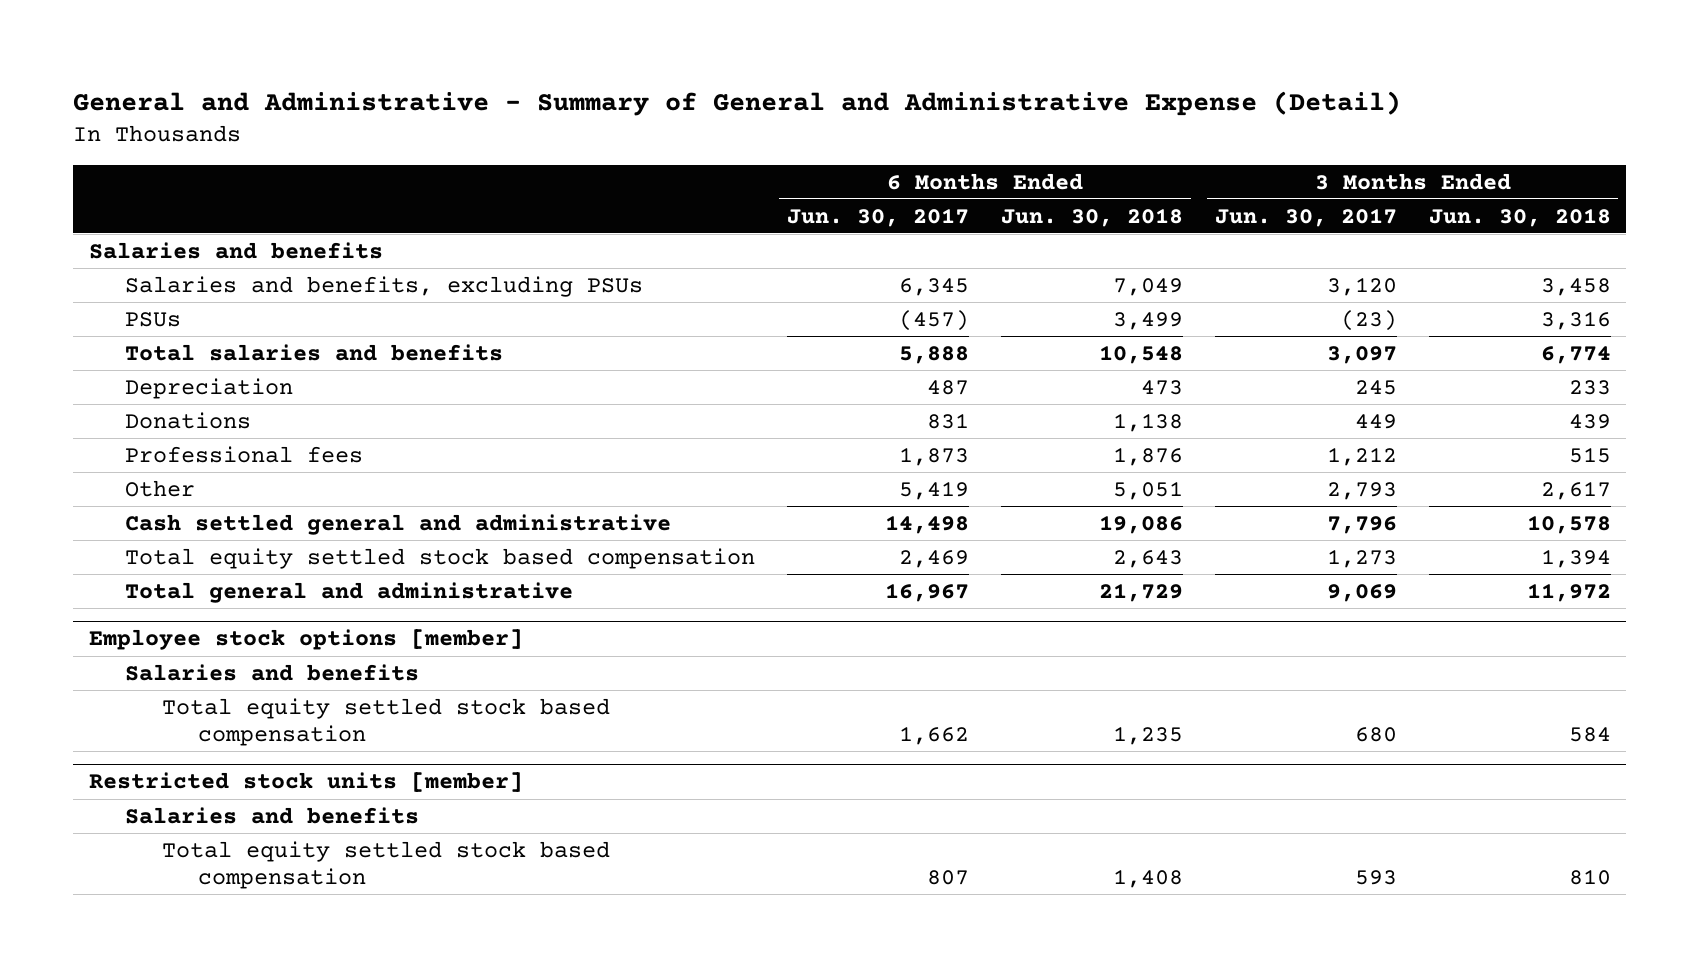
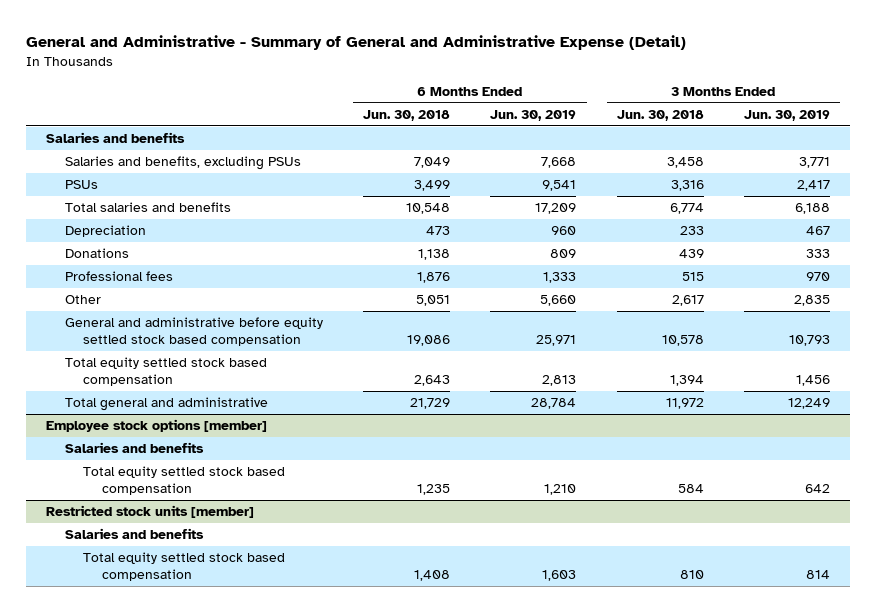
[787,207,970,227] Jun. 30, 2017 -> none
[1214,207,1397,227] Jun. 30, 2017 -> none
none -> [490,109,577,121] Jun. 30, 2019
none -> [744,109,831,121] Jun. 30, 2019
[125,513,672,535] Cash settled general and administrative -> [64,317,323,347] General and administrative before equity settled stock based compensation

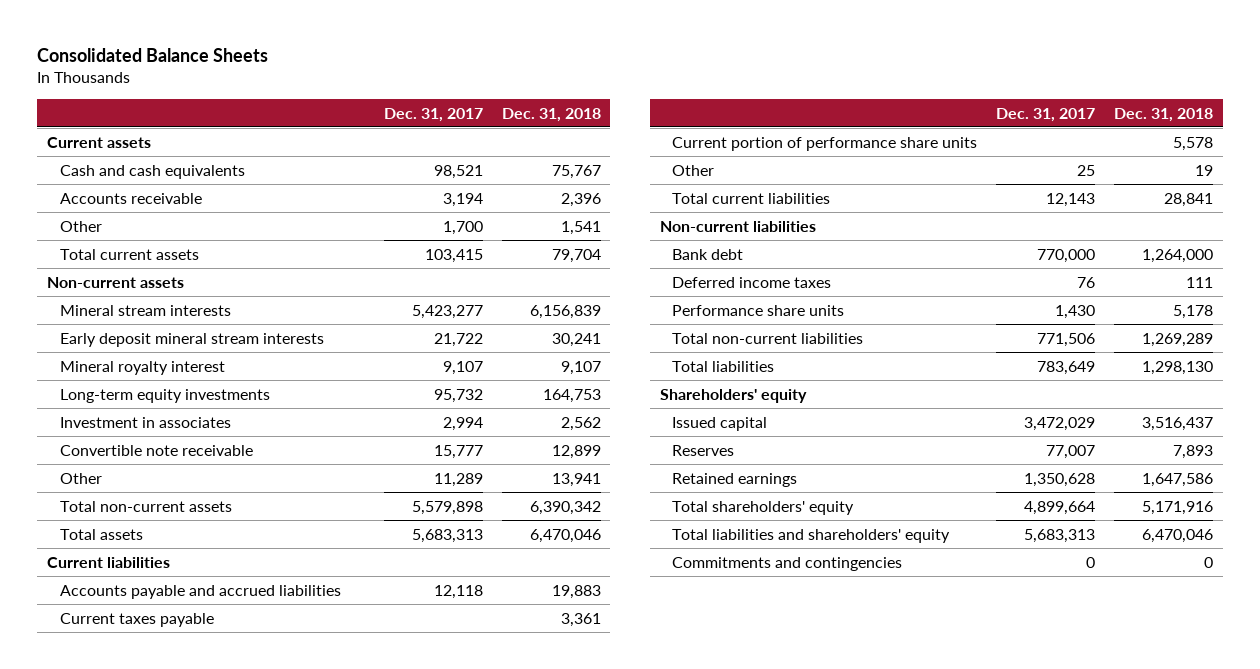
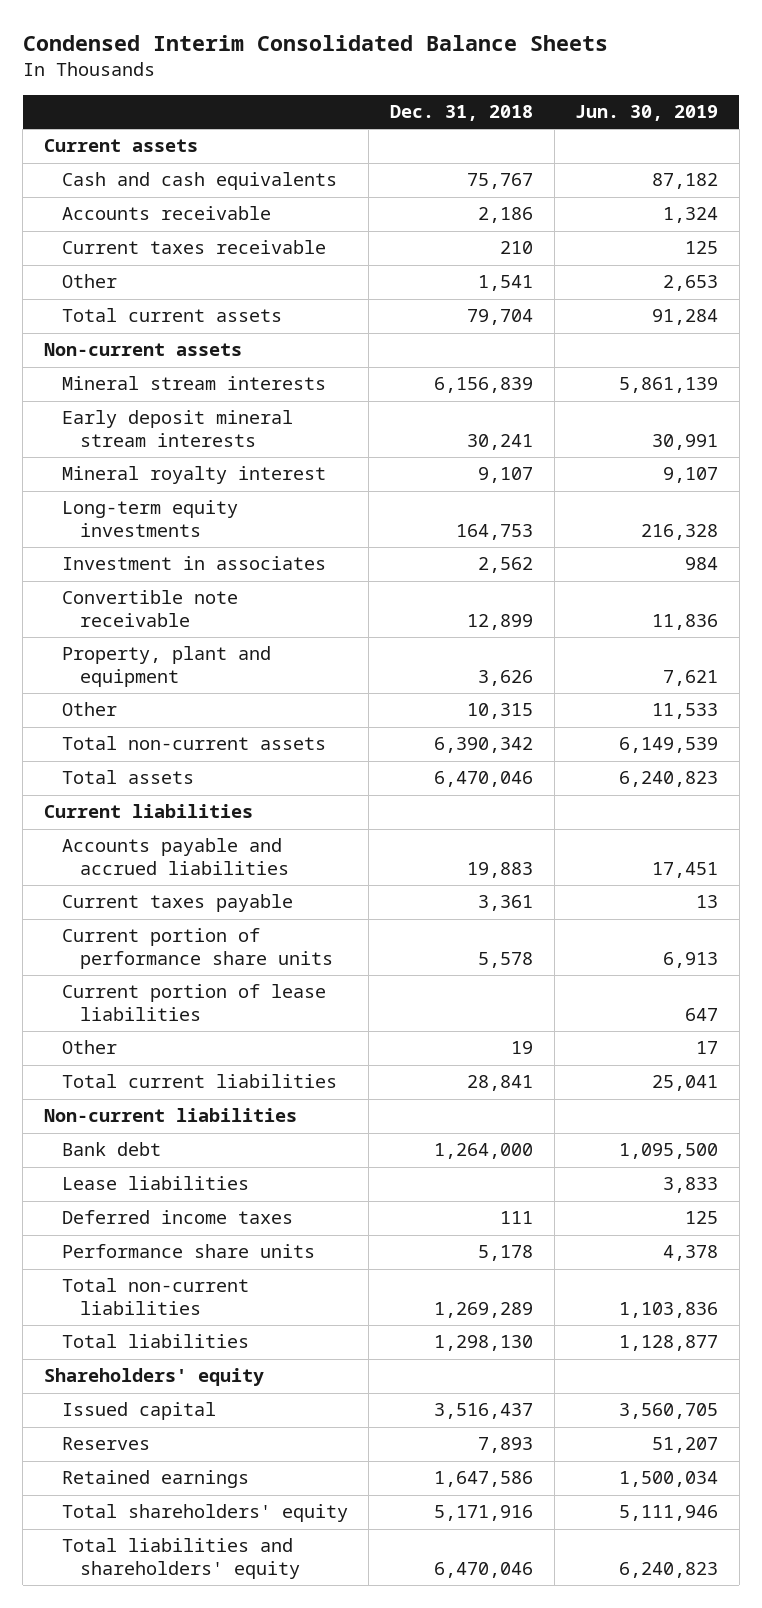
[37,47,269,62] Consolidated Balance Sheets -> [22,35,608,52] Condensed Interim Consolidated Balance Sheets
[383,107,483,122] Dec. 31, 2017 -> none
none -> [575,105,719,122] Jun. 30, 2019
[560,192,601,207] 2,396 -> [478,207,534,224] 2,186
none -> [61,240,326,255] Current taxes receivable
none -> [61,646,271,688] Property, plant and equipment
[551,472,601,487] 13,941 -> [467,703,534,720] 10,315
none -> [61,984,326,1022] Current portion of lease liabilities
none -> [61,1176,249,1191] Lease liabilities
[672,556,903,571] Commitments and contingencies -> none

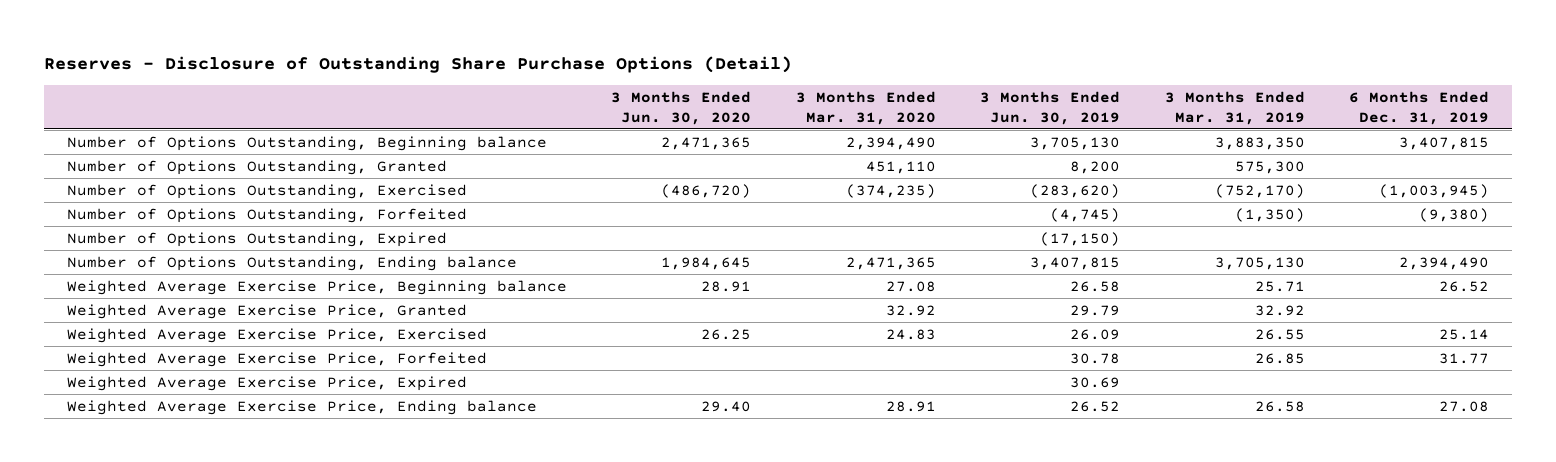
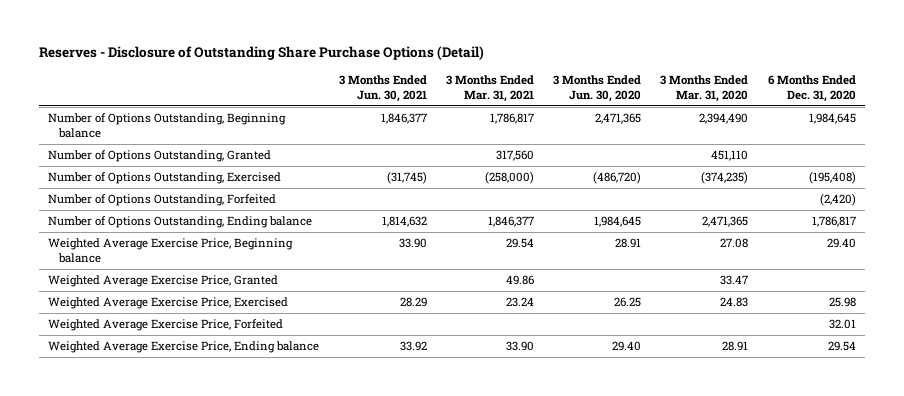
[980,90,1121,125] 3 Months Ended Jun. 30, 2019 -> none
[1164,90,1305,125] 3 Months Ended Mar. 31, 2019 -> none
[1349,90,1490,125] 6 Months Ended Dec. 31, 2019 -> none
none -> [338,75,427,102] 3 Months Ended Jun. 30, 2021
none -> [445,75,534,102] 3 Months Ended Mar. 31, 2021
none -> [767,75,856,102] 6 Months Ended Dec. 31, 2020
[66,231,447,247] Number of Options Outstanding, Expired -> none
[885,304,936,316] 32.92 -> [720,275,749,286] 33.47
[66,375,467,391] Weighted Average Exercise Price, Expired -> none

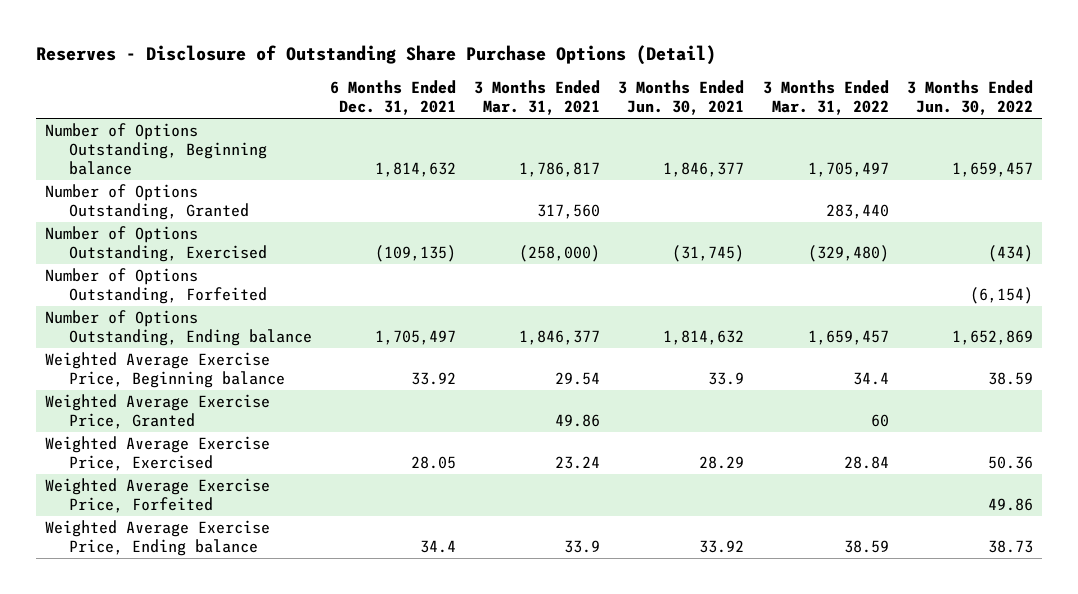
[553,75,642,102] 3 Months Ended Jun. 30, 2020 -> none
[660,75,749,102] 3 Months Ended Mar. 31, 2020 -> none
[767,75,856,102] 6 Months Ended Dec. 31, 2020 -> none
none -> [329,80,456,116] 6 Months Ended Dec. 31, 2021
none -> [762,80,889,116] 3 Months Ended Mar. 31, 2022
none -> [906,80,1033,116] 3 Months Ended Jun. 30, 2022
[398,238,427,249] 33.90 -> [708,371,745,385] 33.9
[505,341,534,352] 33.90 -> [564,539,601,553] 33.9

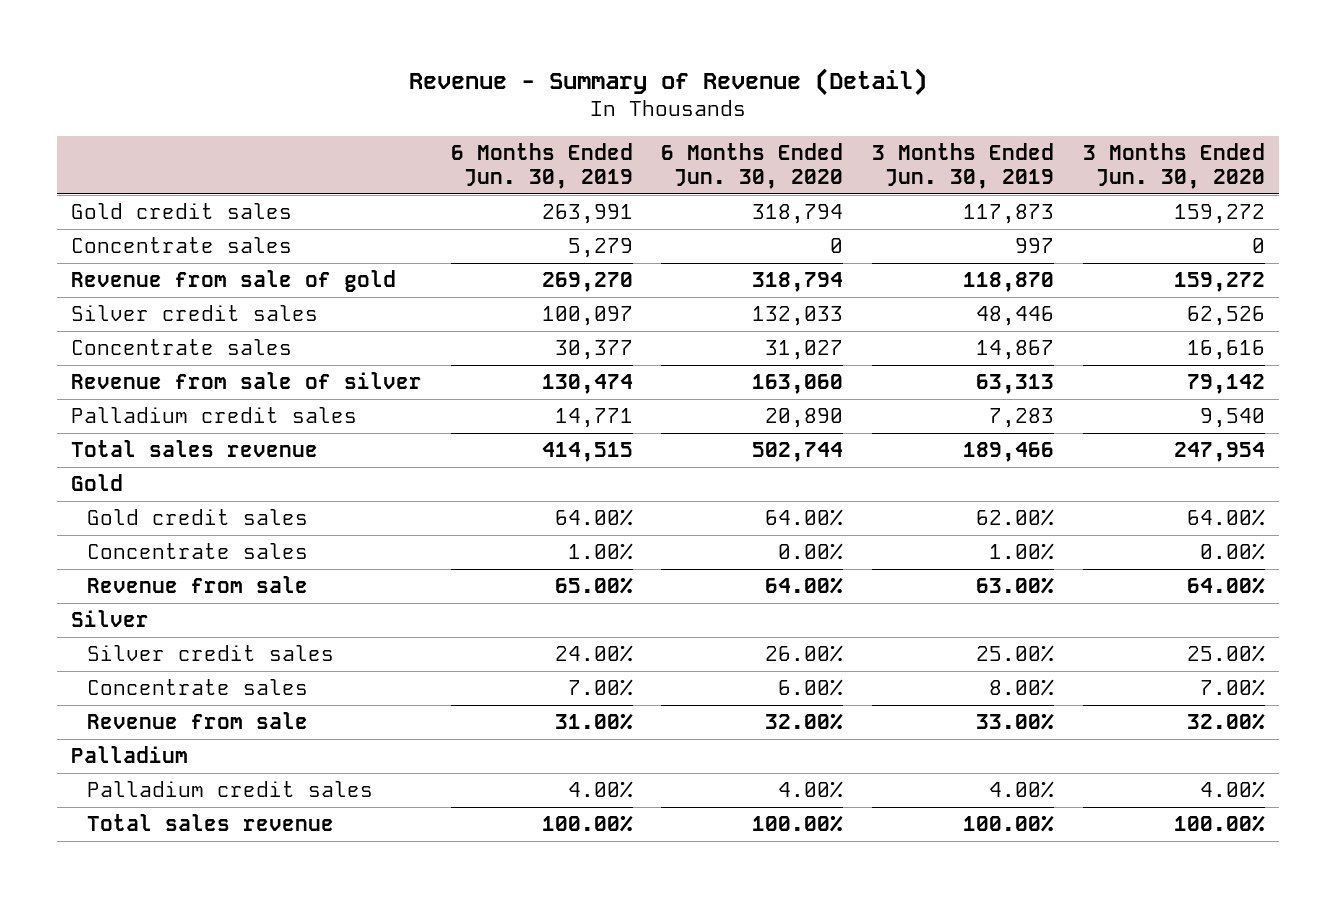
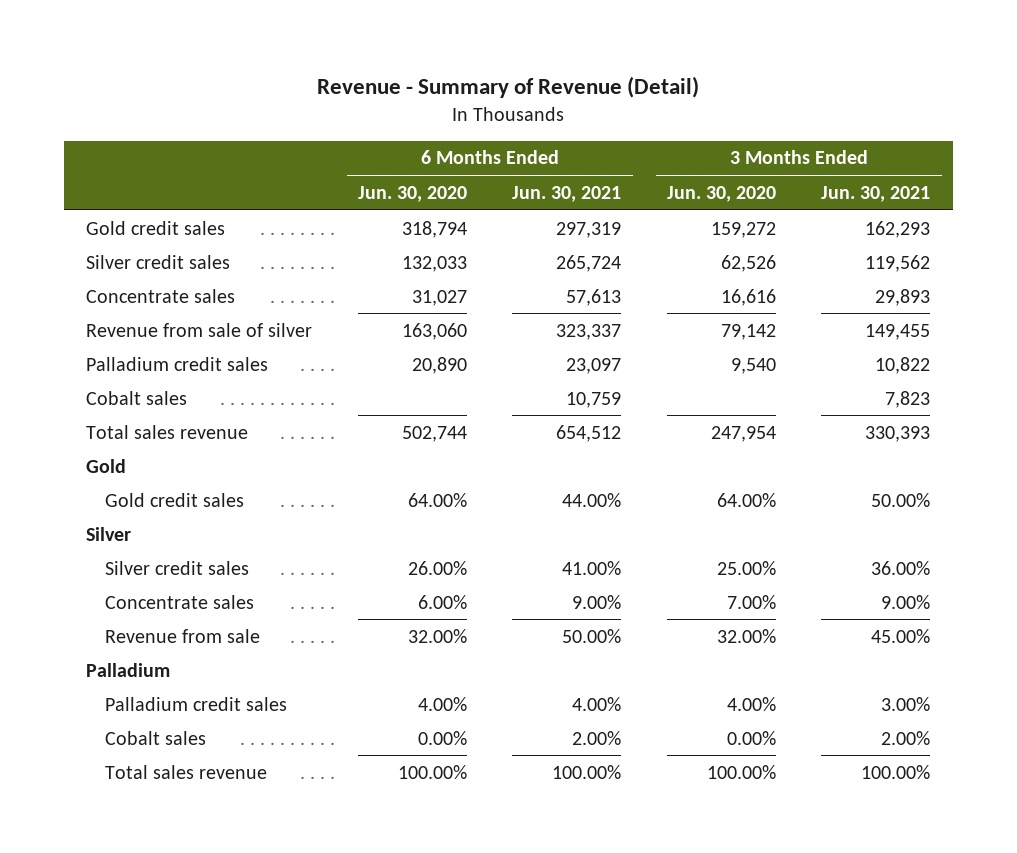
[450,143,633,189] 6 Months Ended Jun. 30, 2019 -> none
[871,143,1054,189] 3 Months Ended Jun. 30, 2019 -> none
none -> [512,185,622,202] Jun. 30, 2021
none -> [821,185,931,202] Jun. 30, 2021
[71,236,293,253] Concentrate sales -> none
[71,269,397,292] Revenue from sale of gold -> none
none -> [86,390,188,405] Cobalt sales
[86,542,308,559] Concentrate sales -> none
[86,575,308,593] Revenue from sale -> none
none -> [104,730,206,745] Cobalt sales

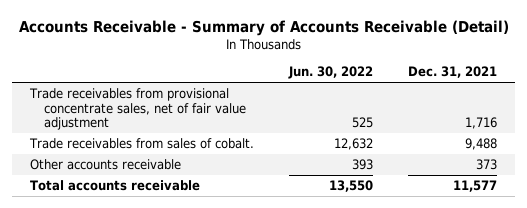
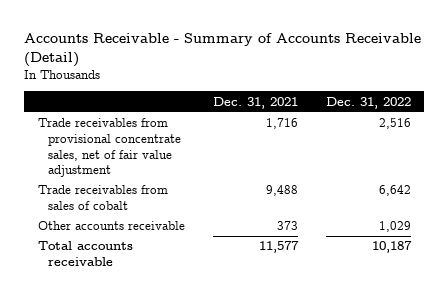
[288,66,374,80] Jun. 30, 2022 -> none
none -> [325,96,411,109] Dec. 31, 2022
[29,137,255,149] Trade receivables from sales of cobalt. -> [37,185,168,211] Trade receivables from sales of cobalt

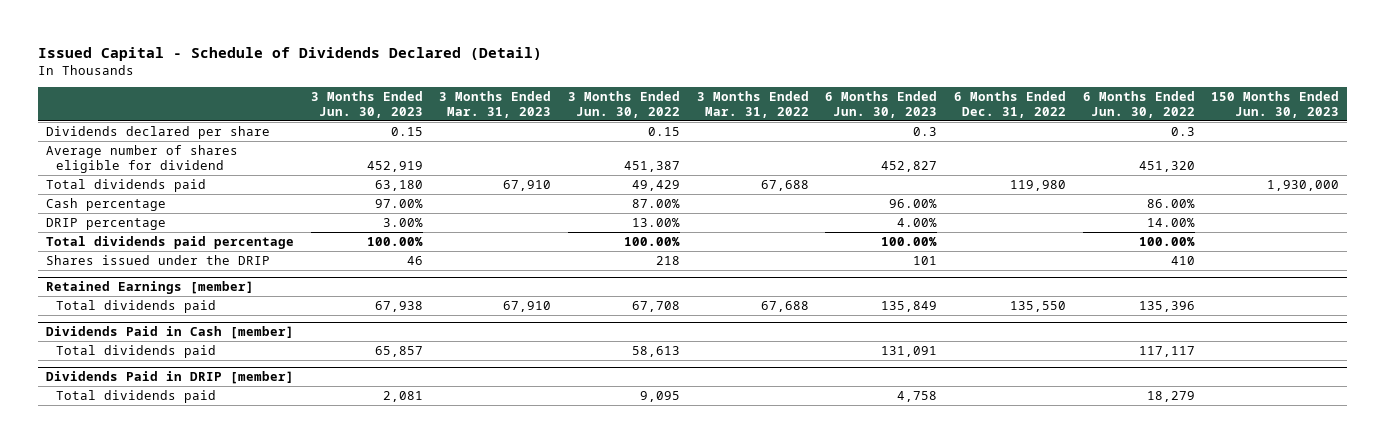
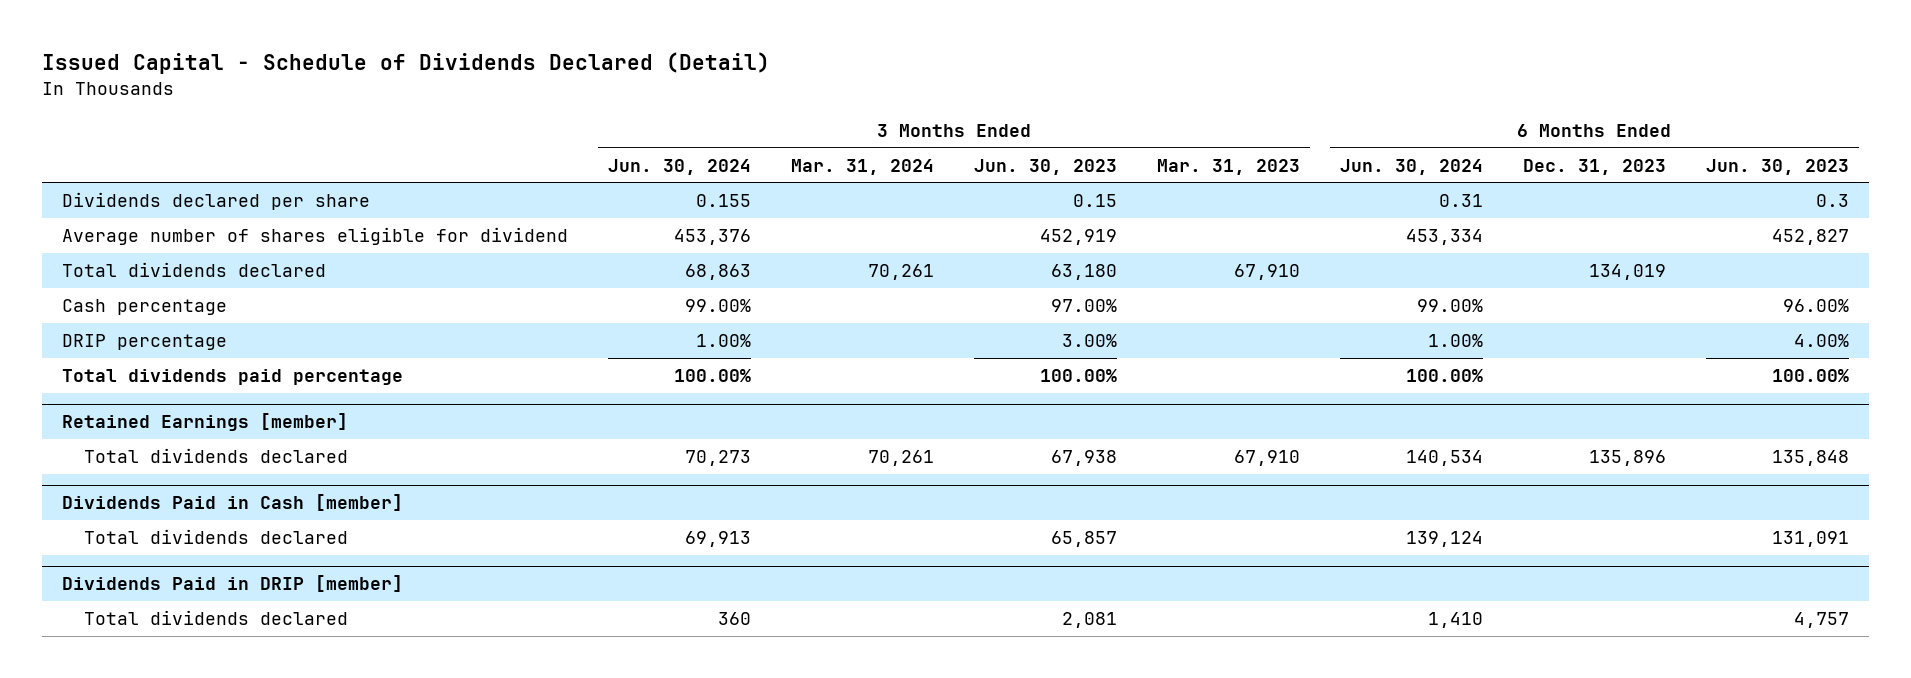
[568,91,681,119] 3 Months Ended Jun. 30, 2022 -> none
[696,91,809,119] 3 Months Ended Mar. 31, 2022 -> none
[953,91,1066,119] 6 Months Ended Dec. 31, 2022 -> none
[1082,91,1195,119] 6 Months Ended Jun. 30, 2022 -> none
[1211,91,1340,119] 150 Months Ended Jun. 30, 2023 -> none
none -> [607,158,751,175] Jun. 30, 2024
none -> [790,158,934,175] Mar. 31, 2024
none -> [1339,158,1483,175] Jun. 30, 2024
none -> [1522,158,1666,175] Dec. 31, 2023
[46,179,207,193] Total dividends paid -> [61,261,326,277] Total dividends declared
[46,255,271,266] Shares issued under the DRIP -> none
[55,300,216,314] Total dividends paid -> [84,447,349,463] Total dividends declared
[881,301,938,313] 135,849 -> [1771,449,1849,466] 135,848
[55,345,216,359] Total dividends paid -> [84,528,349,544] Total dividends declared
[55,390,216,404] Total dividends paid -> [84,609,349,625] Total dividends declared
[897,391,938,403] 4,758 -> [1793,611,1849,628] 4,757

